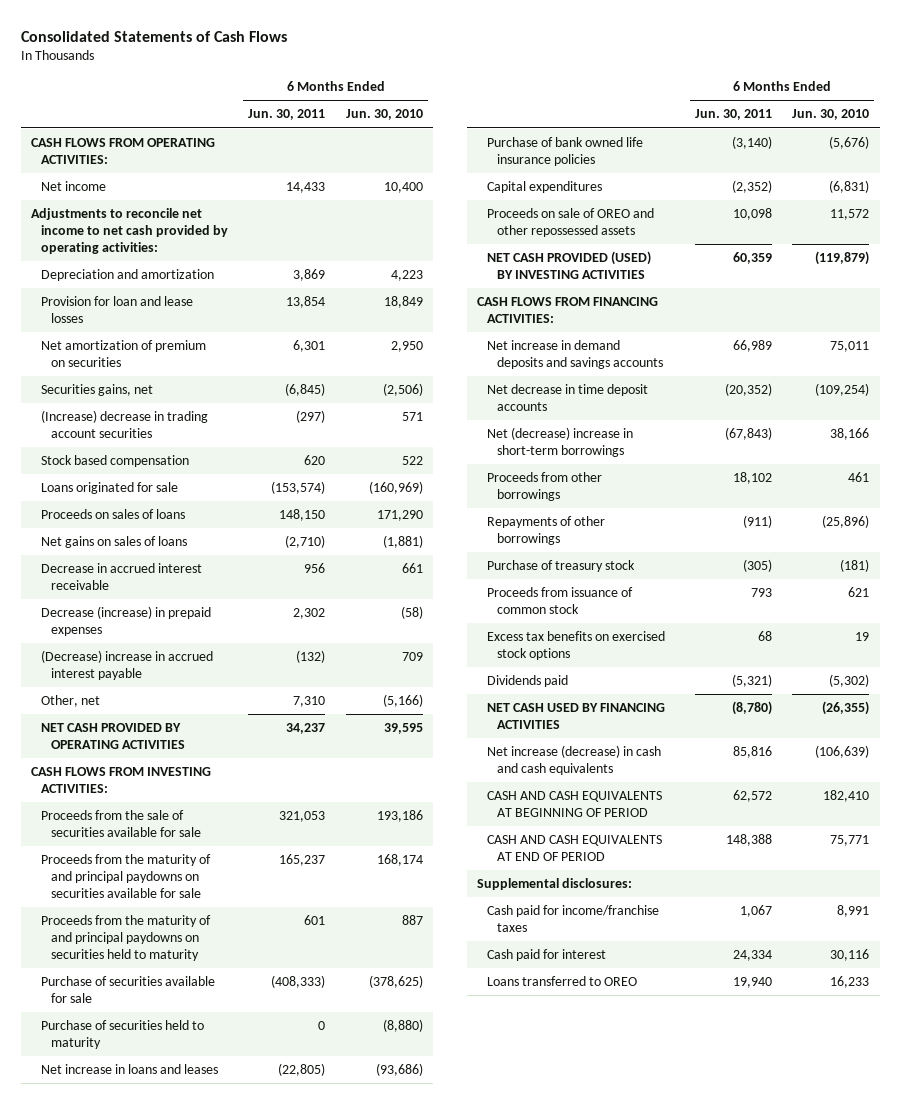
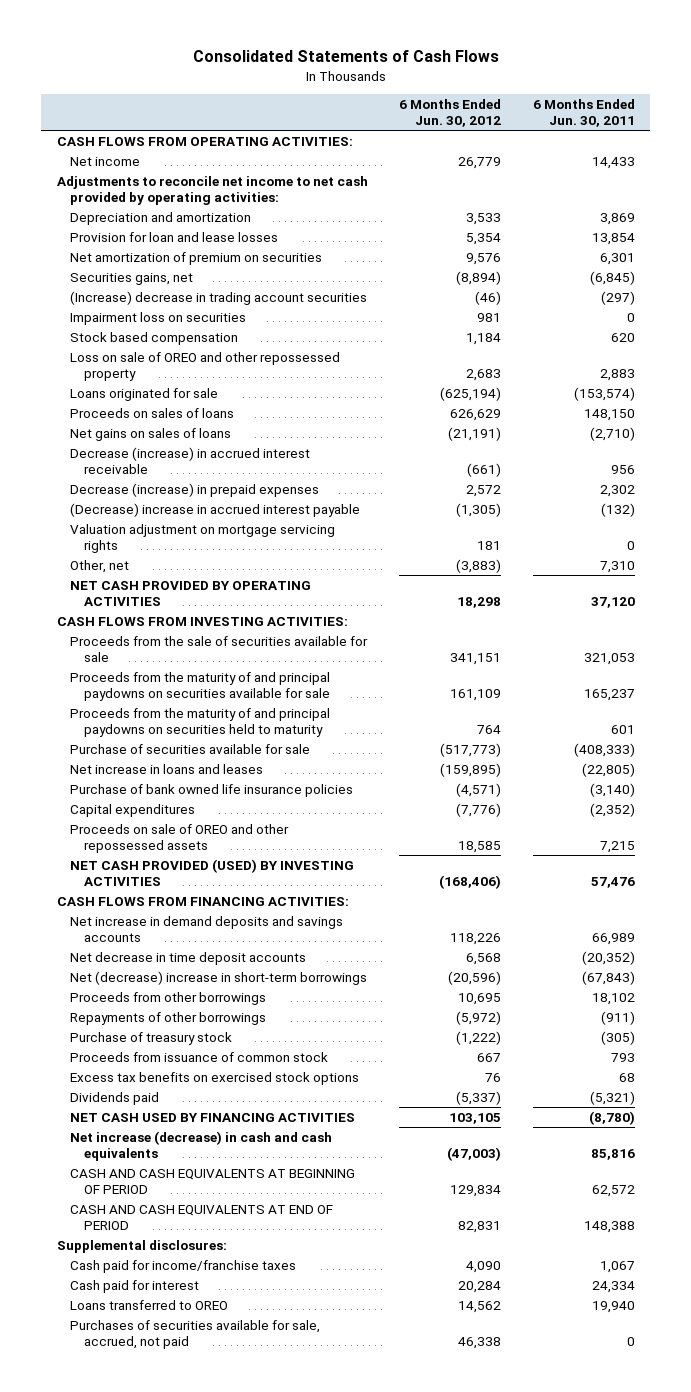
[345,109,423,121] Jun. 30, 2010 -> none
none -> [399,99,502,128] 6 Months Ended Jun. 30, 2012
none -> [70,311,247,325] Impairment loss on securities
none -> [70,351,341,381] Loss on sale of OREO and other repossessed property
[40,562,202,590] Decrease in accrued interest receivable -> [70,446,311,474] Decrease (increase) in accrued interest receivable
none -> [70,523,336,553] Valuation adjustment on mortgage servicing rights
[286,722,326,734] 34,237 -> [590,596,635,608] 37,120
[40,1019,204,1049] Purchase of securities held to maturity -> none
[732,207,772,220] 10,098 -> [599,840,635,853] 7,215
[732,251,772,264] 60,359 -> [590,876,635,888] 57,476
none -> [70,1319,321,1349] Purchases of securities available for sale, accrued, not paid

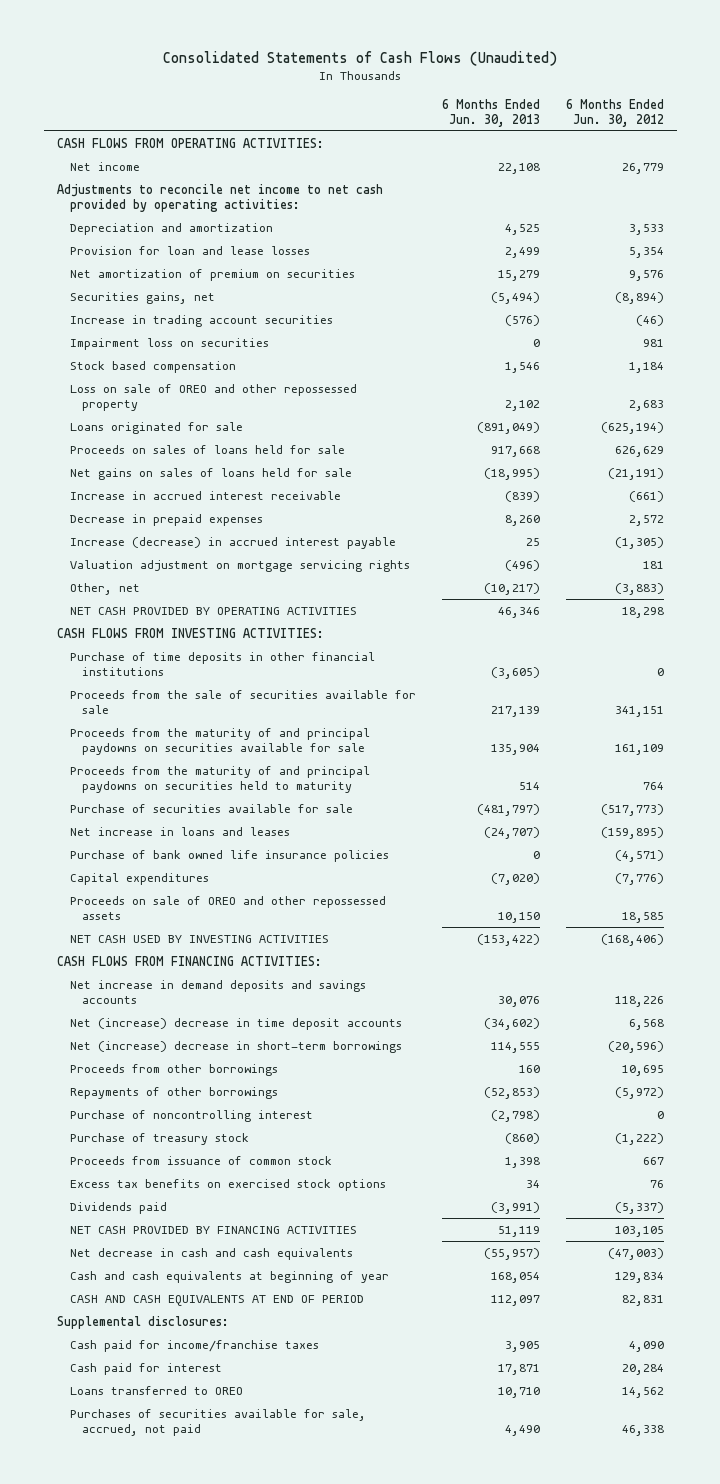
[192,50,499,63] Consolidated Statements of Cash Flows -> [163,51,558,67] Consolidated Statements of Cash Flows (Unaudited)
[532,99,635,128] 6 Months Ended Jun. 30, 2011 -> none
none -> [441,98,540,127] 6 Months Ended Jun. 30, 2013
[70,290,368,305] (Increase) decrease in trading account securities -> [69,314,333,327] Increase in trading account securities
[70,407,235,418] Proceeds on sales of loans -> [69,444,345,454] Proceeds on sales of loans held for sale
[70,427,232,441] Net gains on sales of loans -> [69,467,352,480] Net gains on sales of loans held for sale
[70,446,311,474] Decrease (increase) in accrued interest receivable -> [69,490,341,500] Increase in accrued interest receivable
[70,482,320,497] Decrease (increase) in prepaid expenses -> [69,513,263,526] Decrease in prepaid expenses
[70,502,361,517] (Decrease) increase in accrued interest payable -> [69,536,396,549] Increase (decrease) in accrued interest payable
none -> [69,651,375,676] Purchase of time deposits in other financial institutions
[70,858,355,886] NET CASH PROVIDED (USED) BY INVESTING ACTIVITIES -> [69,934,329,943] NET CASH USED BY INVESTING ACTIVITIES
[70,951,307,965] Net decrease in time deposit accounts -> [69,1017,402,1030] Net (increase) decrease in time deposit accounts
[70,970,368,985] Net (decrease) increase in short-term borrowings -> [69,1040,402,1053] Net (increase) decrease in short-term borrowings
none -> [69,1109,313,1122] Purchase of noncontrolling interest
[70,1112,356,1122] NET CASH USED BY FINANCING ACTIVITIES -> [69,1225,357,1234] NET CASH PROVIDED BY FINANCING ACTIVITIES
[70,1130,333,1161] Net increase (decrease) in cash and cash equivalents -> [69,1247,353,1260] Net decrease in cash and cash equivalents
[70,1168,356,1194] CASH AND CASH EQUIVALENTS AT BEGINNING OF PERIOD -> [69,1270,389,1283] Cash and cash equivalents at beginning of year

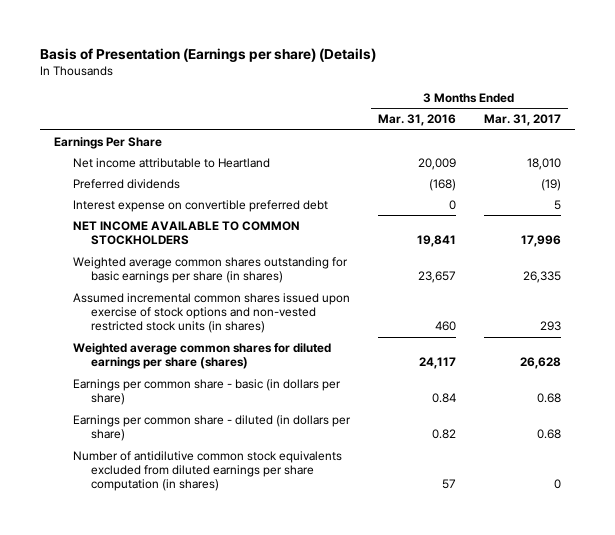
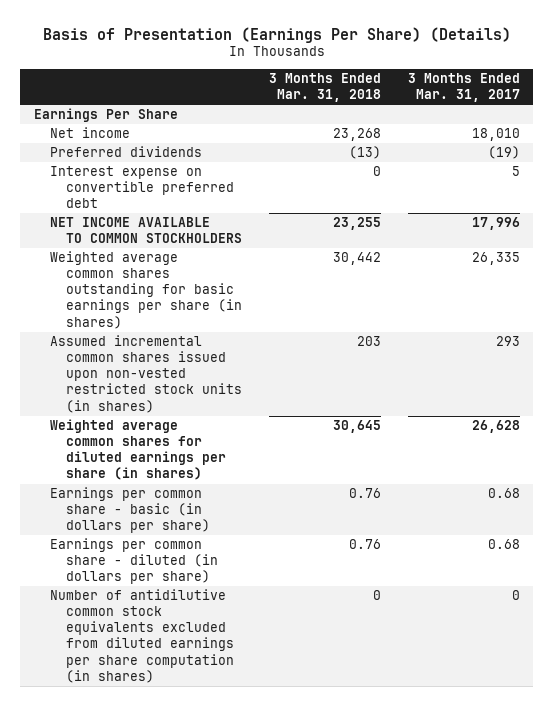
[40,47,377,62] Basis of Presentation (Earnings per share) (Details) -> [42,26,511,43] Basis of Presentation (Earnings Per Share) (Details)
[377,114,456,127] Mar. 31, 2016 -> none
none -> [269,73,382,103] 3 Months Ended Mar. 31, 2018
[72,157,270,168] Net income attributable to Heartland -> [50,127,131,139] Net income
[72,292,350,334] Assumed incremental common shares issued upon exercise of stock options and non-vested restricted stock units (in shares) -> [50,335,243,413] Assumed incremental common shares issued upon non-vested restricted stock units (in shares)
[72,342,331,370] Weighted average common shares for diluted earnings per share (shares) -> [50,419,227,481] Weighted average common shares for diluted earnings per share (in shares)

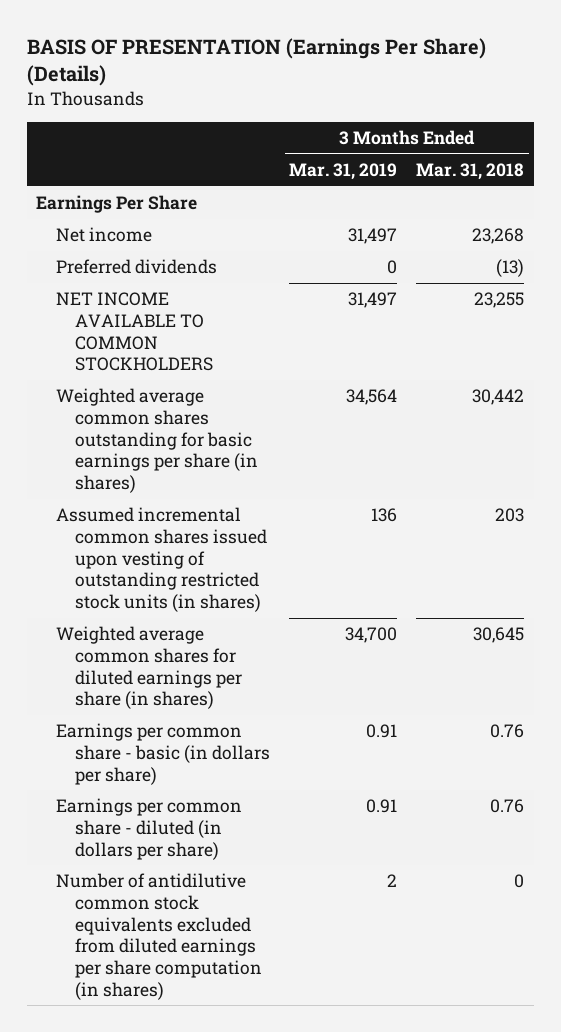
[42,26,511,43] Basis of Presentation (Earnings Per Share) (Details) -> [26,37,486,87] BASIS OF PRESENTATION (Earnings Per Share) (Details)
[407,73,520,103] 3 Months Ended Mar. 31, 2017 -> none
none -> [289,163,398,181] Mar. 31, 2019
[50,166,235,209] Interest expense on convertible preferred debt -> none
[50,335,243,413] Assumed incremental common shares issued upon non-vested restricted stock units (in shares) -> [55,507,268,612] Assumed incremental common shares issued upon vesting of outstanding restricted stock units (in shares)

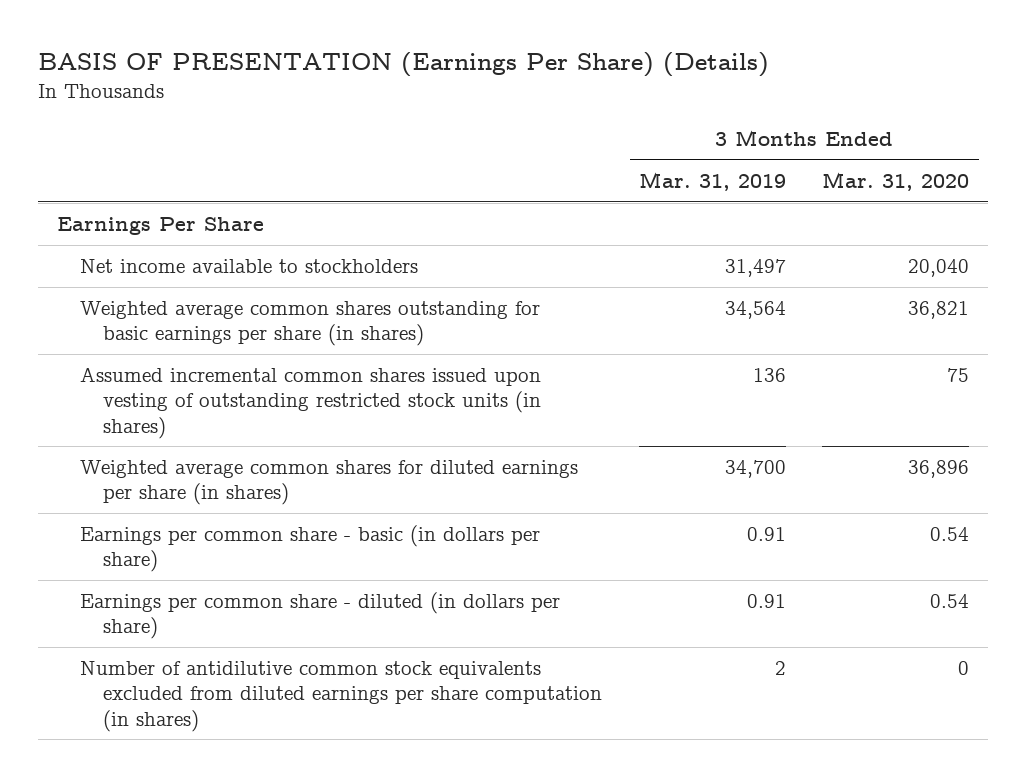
[416,163,525,181] Mar. 31, 2018 -> none
none -> [822,171,970,191] Mar. 31, 2020
[55,227,152,243] Net income -> none
[55,259,217,275] Preferred dividends -> none
[55,292,214,372] NET INCOME AVAILABLE TO COMMON STOCKHOLDERS -> [79,258,418,273] Net income available to stockholders

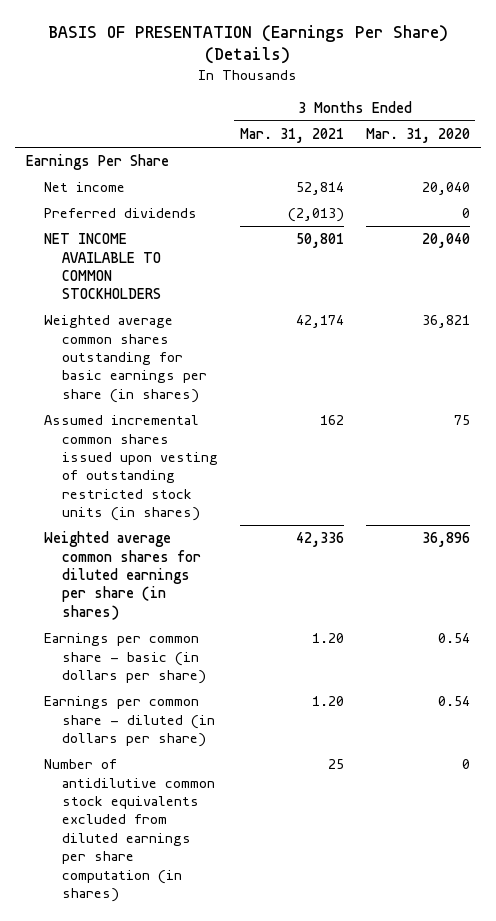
[638,171,786,191] Mar. 31, 2019 -> none
none -> [239,128,344,144] Mar. 31, 2021
none -> [43,182,125,193] Net income
none -> [43,208,197,219] Preferred dividends
[79,258,418,273] Net income available to stockholders -> [43,233,161,300] NET INCOME AVAILABLE TO COMMON STOCKHOLDERS

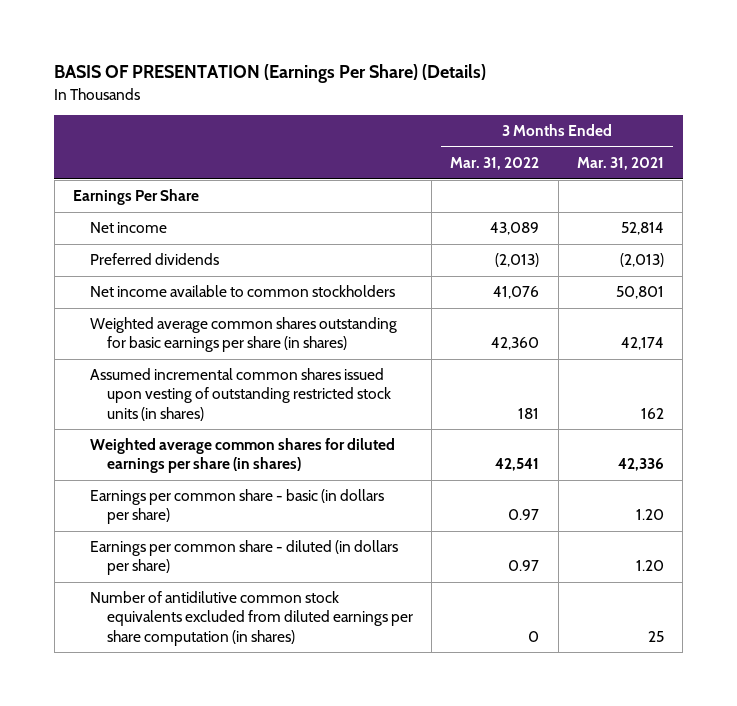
[365,128,470,144] Mar. 31, 2020 -> none
none -> [450,157,540,171] Mar. 31, 2022
[43,233,161,300] NET INCOME AVAILABLE TO COMMON STOCKHOLDERS -> [89,285,395,298] Net income available to common stockholders

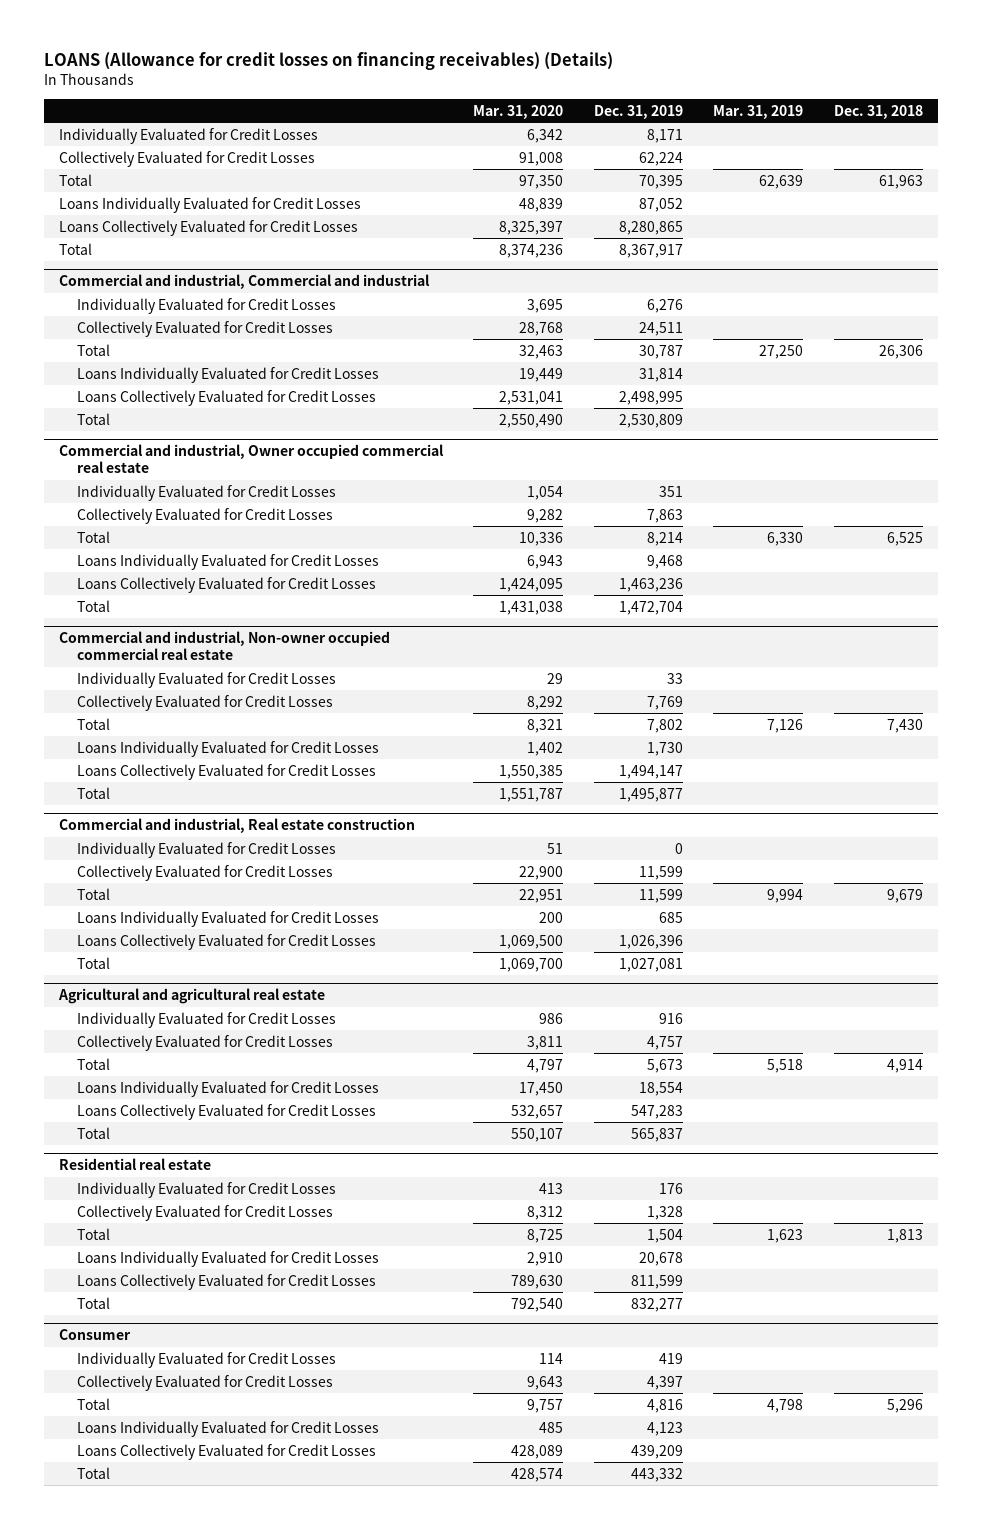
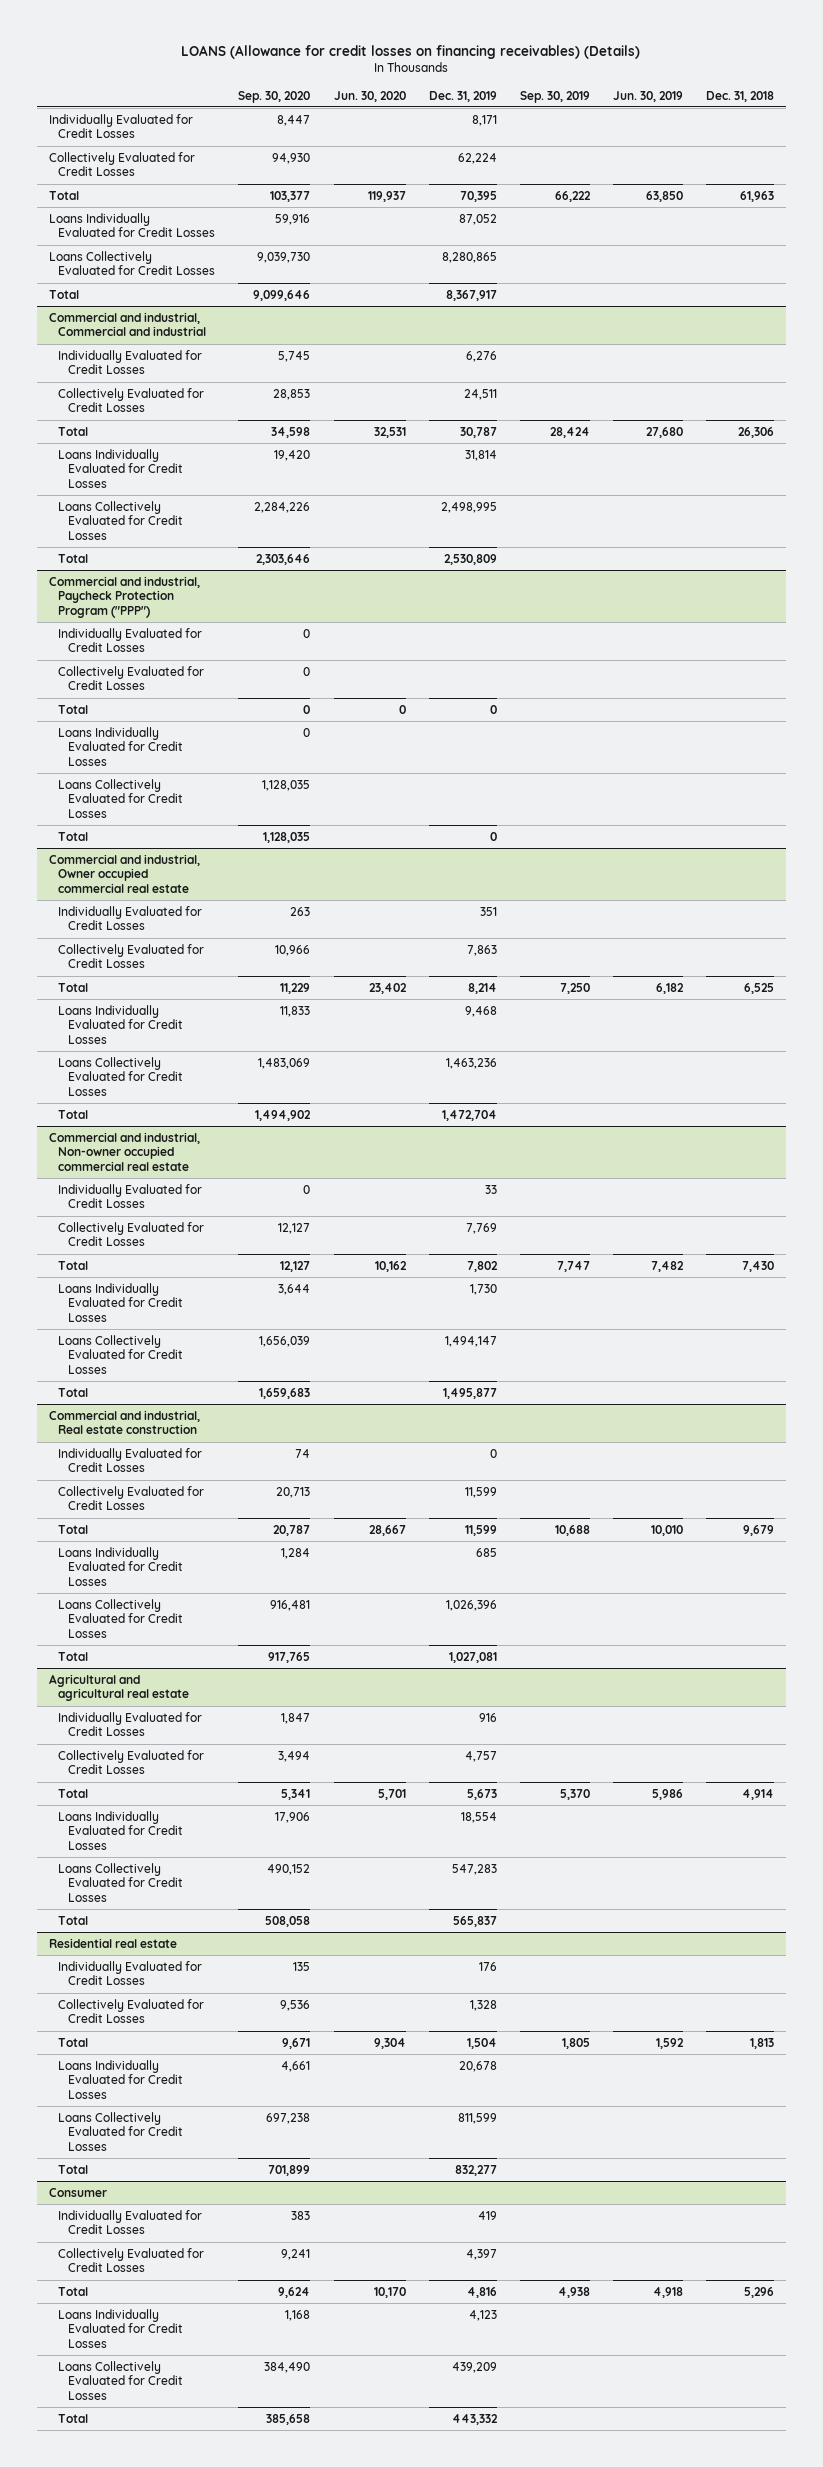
[473,104,564,119] Mar. 31, 2020 -> none
[713,104,804,119] Mar. 31, 2019 -> none
none -> [238,90,311,103] Sep. 30, 2020
none -> [333,90,406,102] Jun. 30, 2020
none -> [519,90,590,103] Sep. 30, 2019
none -> [612,90,683,102] Jun. 30, 2019
none -> [48,575,200,618] Commercial and industrial, Paycheck Protection Program ("PPP")
none -> [58,627,203,653] Individually Evaluated for Credit Losses
none -> [58,665,205,691] Collectively Evaluated for Credit Losses
none -> [58,704,89,714] Total
none -> [58,726,183,766] Loans Individually Evaluated for Credit Losses
none -> [58,778,183,818] Loans Collectively Evaluated for Credit Losses
none -> [58,831,89,841] Total

